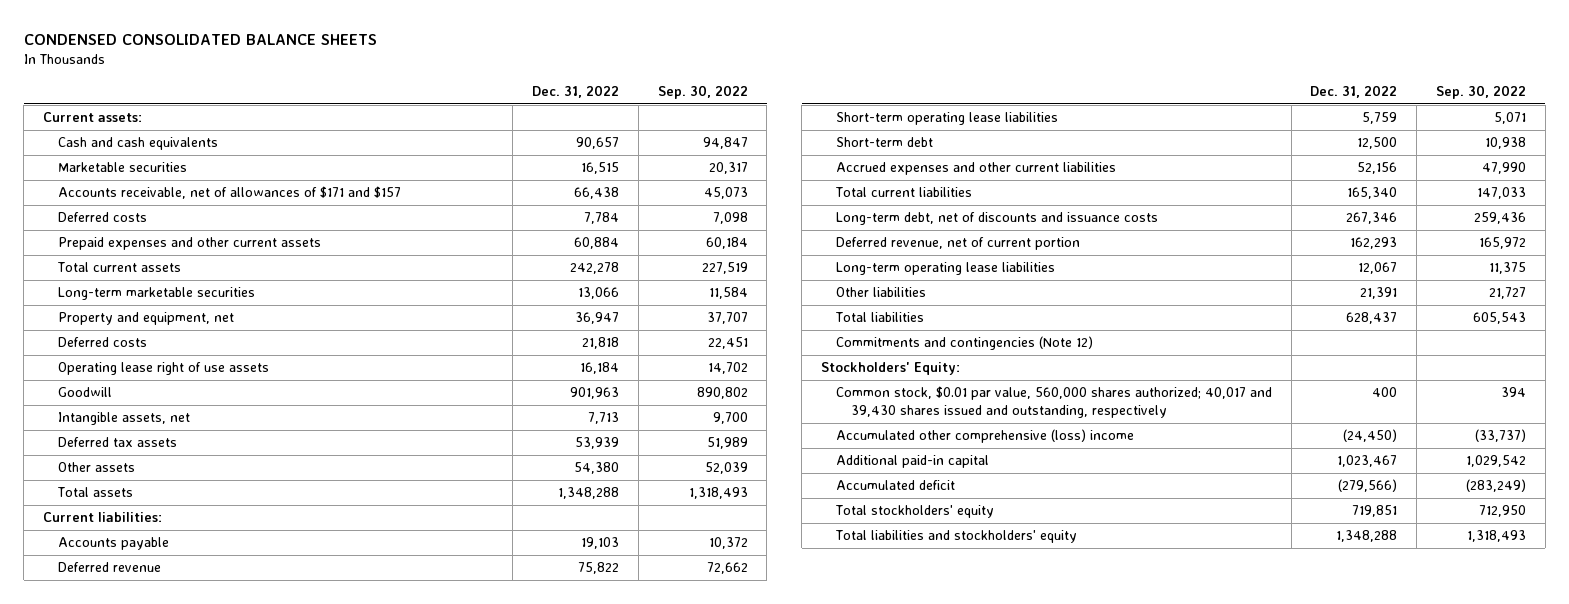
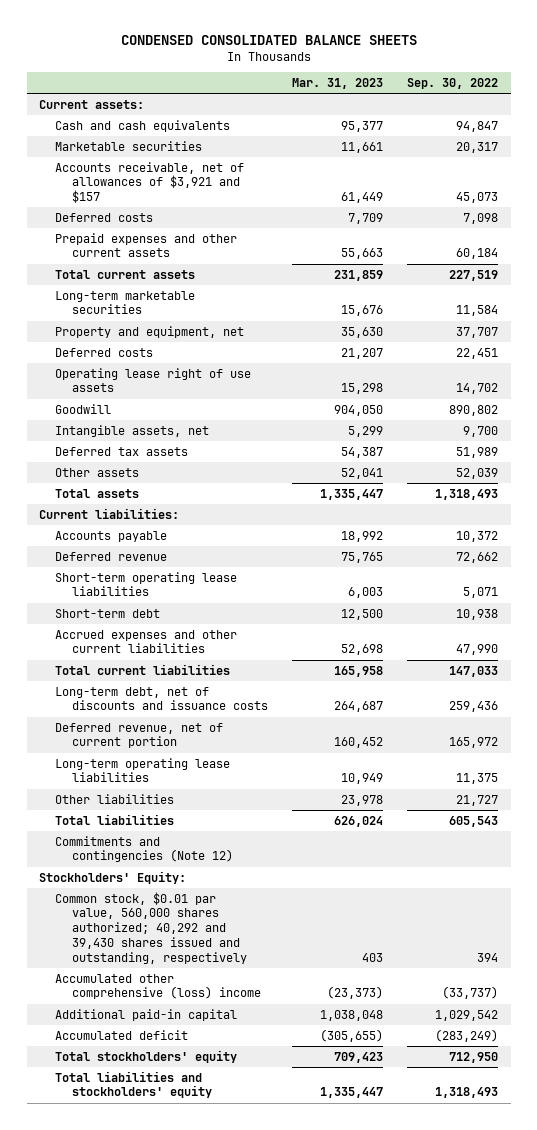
[532,84,620,98] Dec. 31, 2022 -> none
none -> [292,77,384,89] Mar. 31, 2023
[57,186,401,200] Accounts receivable, net of allowances of $171 and $157 -> [55,161,245,204] Accounts receivable, net of allowances of $3,921 and $157
[835,386,1272,418] Common stock, $0.01 par value, 560,000 shares authorized; 40,017 and 39,430 shares issued and outstanding, respectively -> [55,891,247,964] Common stock, $0.01 par value, 560,000 shares authorized; 40,292 and 39,430 shares issued and outstanding, respectively

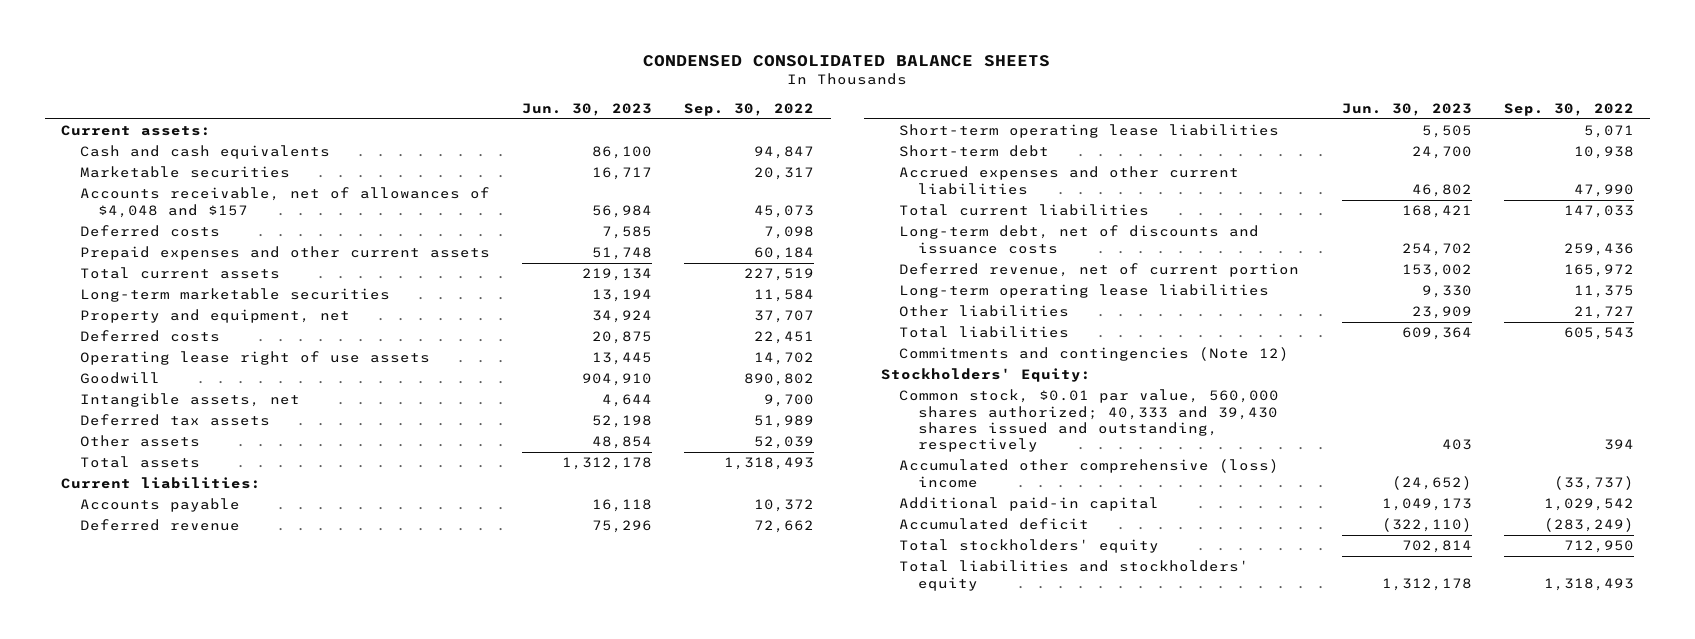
[292,77,384,89] Mar. 31, 2023 -> none
none -> [521,102,652,116] Jun. 30, 2023
[55,161,245,204] Accounts receivable, net of allowances of $3,921 and $157 -> [79,187,490,218] Accounts receivable, net of allowances of $4,048 and $157
[55,891,247,964] Common stock, $0.01 par value, 560,000 shares authorized; 40,292 and 39,430 shares issued and outstanding, respectively -> [899,389,1280,452] Common stock, $0.01 par value, 560,000 shares authorized; 40,333 and 39,430 shares issued and outstanding, respectively

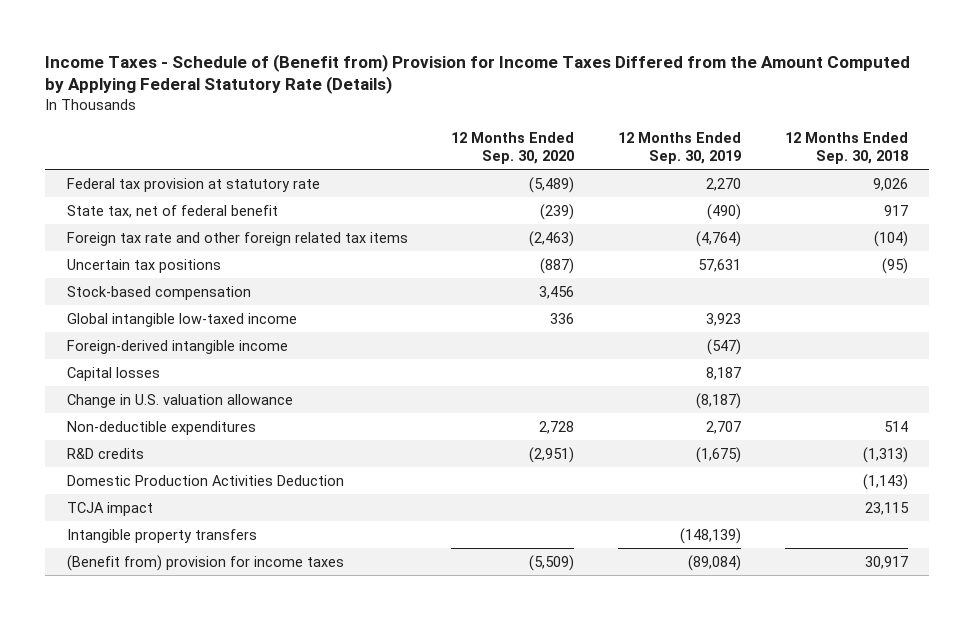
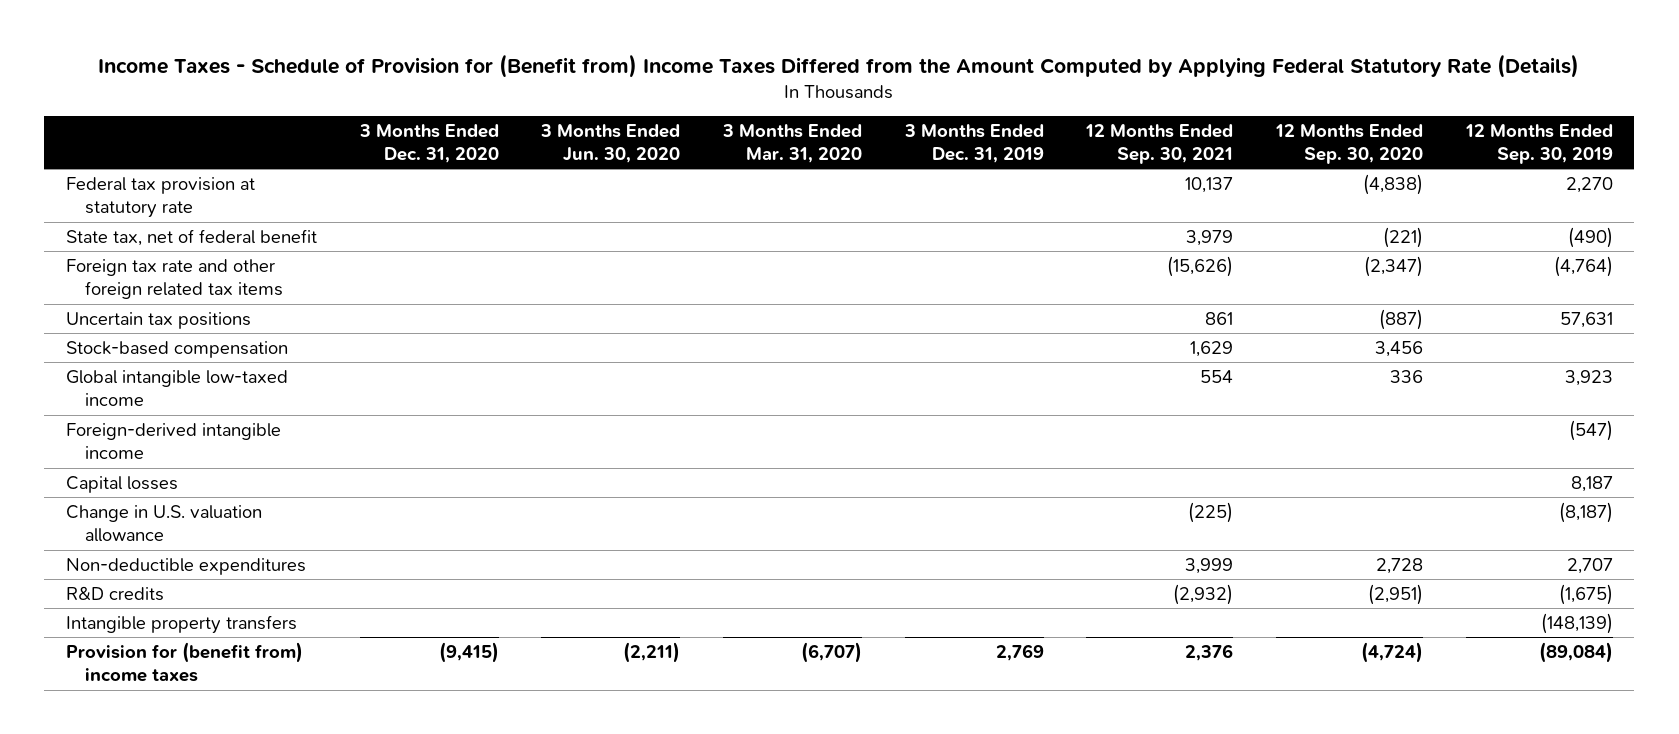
[45,53,911,95] Income Taxes - Schedule of (Benefit from) Provision for Income Taxes Differed from the Amount Computed by Applying Federal Statutory Rate (Details) -> [98,53,1580,78] Income Taxes - Schedule of Provision for (Benefit from) Income Taxes Differed from the Amount Computed by Applying Federal Statutory Rate (Details)
[784,132,908,165] 12 Months Ended Sep. 30, 2018 -> none
none -> [358,123,499,164] 3 Months Ended Dec. 31, 2020
none -> [540,123,681,164] 3 Months Ended Jun. 30, 2020
none -> [721,123,862,164] 3 Months Ended Mar. 31, 2020
none -> [903,123,1044,164] 3 Months Ended Dec. 31, 2019
none -> [1085,123,1234,165] 12 Months Ended Sep. 30, 2021
[529,176,575,193] (5,489) -> [1362,173,1423,195] (4,838)
[540,203,575,220] (239) -> [1382,226,1423,248] (221)
[529,230,575,247] (2,463) -> [1363,255,1423,277] (2,347)
[66,474,344,486] Domestic Production Activities Deduction -> none
[66,501,153,516] TCJA impact -> none
[66,554,344,571] (Benefit from) provision for income taxes -> [65,641,303,683] Provision for (benefit from) income taxes
[529,554,575,571] (5,509) -> [1360,641,1423,663] (4,724)

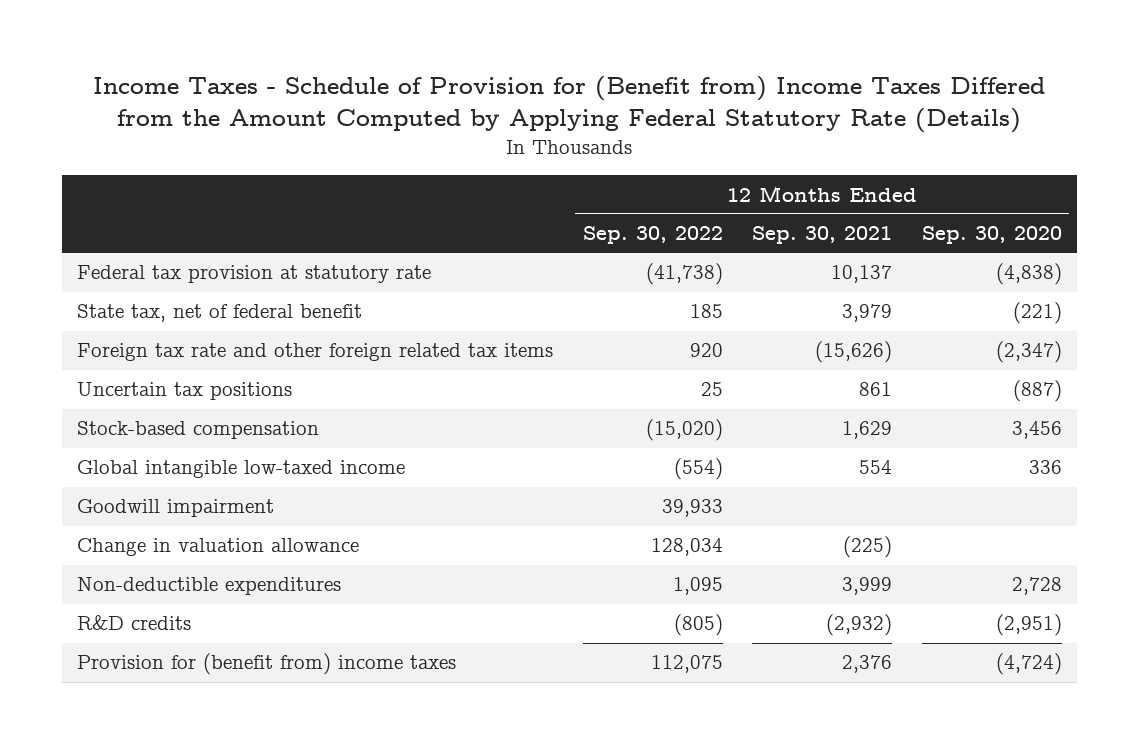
[358,123,499,164] 3 Months Ended Dec. 31, 2020 -> none
[540,123,681,164] 3 Months Ended Jun. 30, 2020 -> none
[721,123,862,164] 3 Months Ended Mar. 31, 2020 -> none
[903,123,1044,164] 3 Months Ended Dec. 31, 2019 -> none
[1464,123,1613,165] 12 Months Ended Sep. 30, 2019 -> none
none -> [582,226,723,245] Sep. 30, 2022
[65,422,281,460] Foreign-derived intangible income -> none
[65,475,178,493] Capital losses -> none
none -> [76,499,274,518] Goodwill impairment
[65,504,262,543] Change in U.S. valuation allowance -> [76,538,359,557] Change in valuation allowance
[65,614,297,634] Intangible property transfers -> none

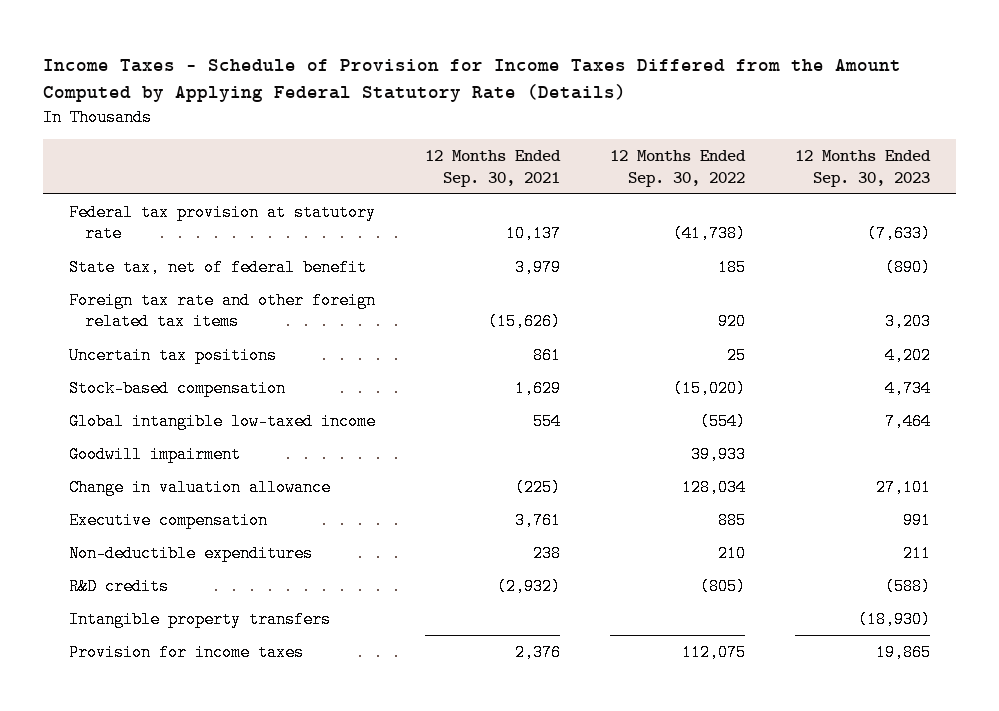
[93,76,1046,134] Income Taxes - Schedule of Provision for (Benefit from) Income Taxes Differed from the Amount Computed by Applying Federal Statutory Rate (Details) -> [43,58,902,103] Income Taxes - Schedule of Provision for Income Taxes Differed from the Amount Computed by Applying Federal Statutory Rate (Details)
[921,226,1062,245] Sep. 30, 2020 -> none
none -> [795,150,932,187] 12 Months Ended Sep. 30, 2023
none -> [68,512,268,530] Executive compensation
[672,577,723,596] 1,095 -> [718,545,747,563] 210
[842,577,893,596] 3,999 -> [532,545,561,563] 238
none -> [68,611,331,629] Intangible property transfers
[76,653,456,676] Provision for (benefit from) income taxes -> [68,644,304,662] Provision for income taxes

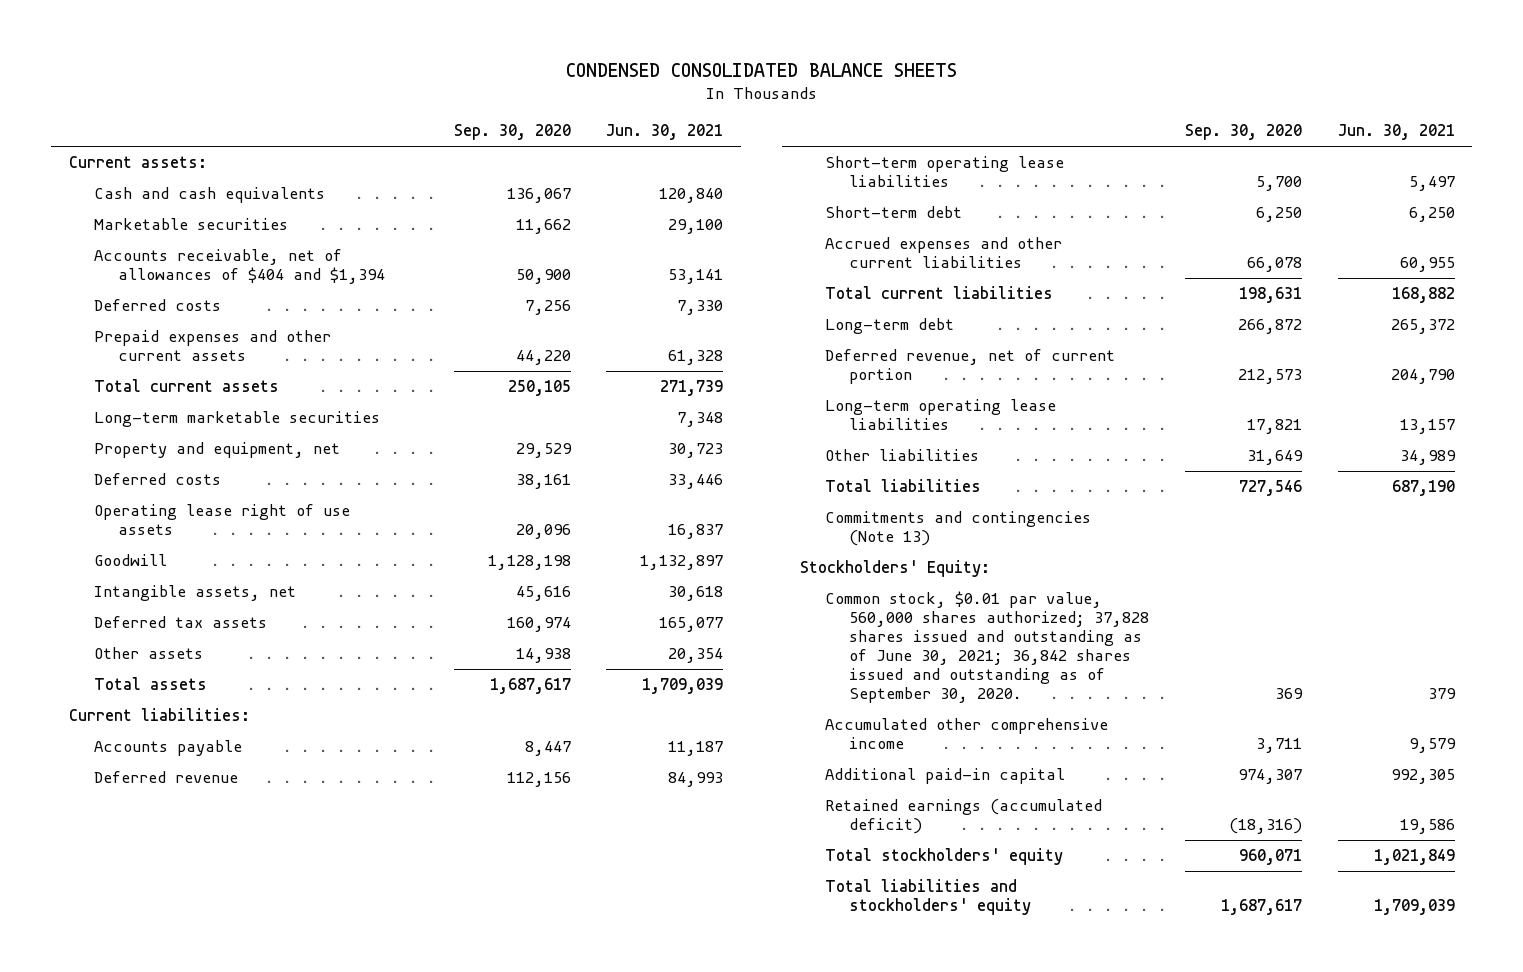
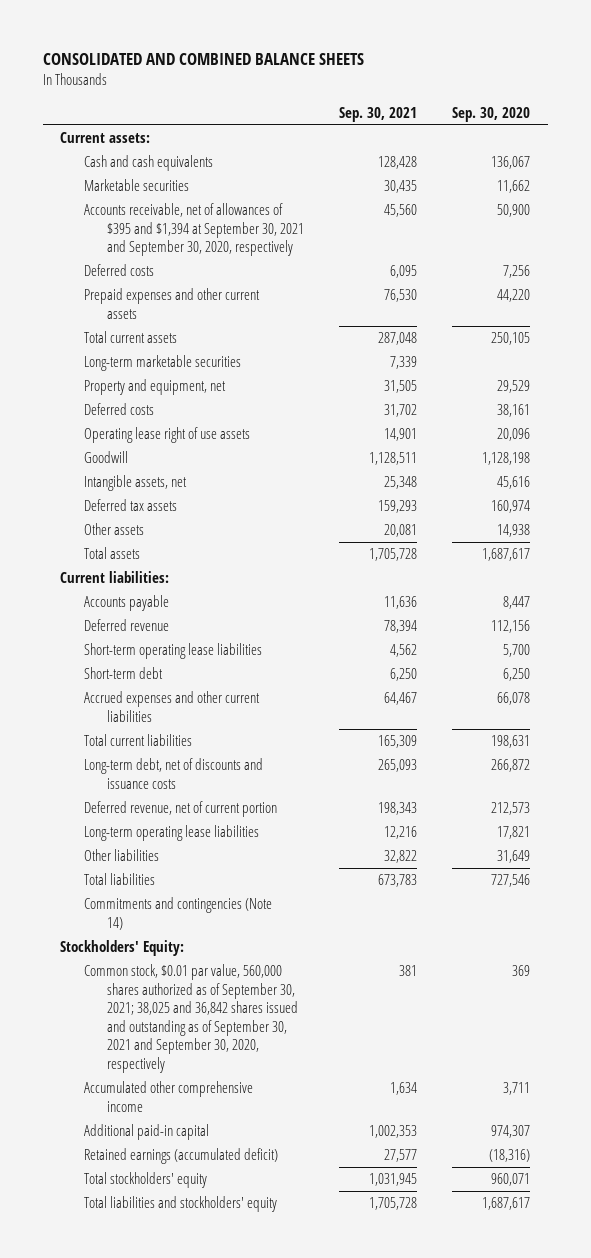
[565,62,957,77] CONDENSED CONSOLIDATED BALANCE SHEETS -> [42,53,364,66] CONSOLIDATED AND COMBINED BALANCE SHEETS
[606,124,724,141] Jun. 30, 2021 -> none
none -> [339,106,418,122] Sep. 30, 2021
[93,249,386,285] Accounts receivable, net of allowances of $404 and $1,394 -> [83,203,304,257] Accounts receivable, net of allowances of $395 and $1,394 at September 30, 2021 and September 30, 2020, respectively
[824,318,954,335] Long-term debt -> [83,758,263,789] Long-term debt, net of discounts and issuance costs
[824,511,1091,547] Commitments and contingencies (Note 13) -> [83,897,272,930] Commitments and contingencies (Note 14)
[824,591,1150,704] Common stock, $0.01 par value, 560,000 shares authorized; 37,828 shares issued and outstanding as of June 30, 2021; 36,842 shares issued and outstanding as of September 30, 2020. -> [83,964,298,1073] Common stock, $0.01 par value, 560,000 shares authorized as of September 30, 2021; 38,025 and 36,842 shares issued and outstanding as of September 30, 2021 and September 30, 2020, respectively

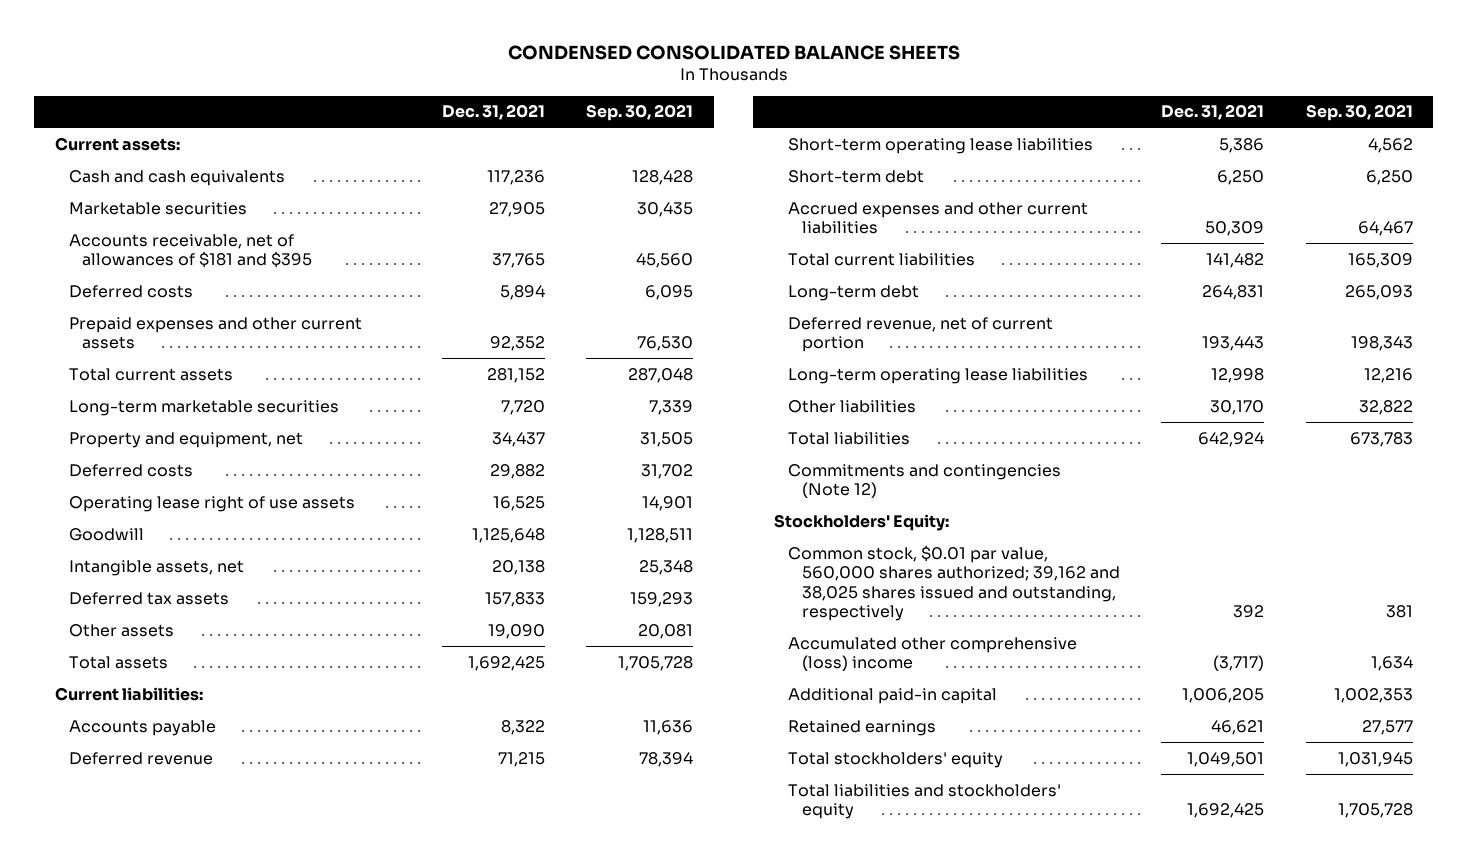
[42,53,364,66] CONSOLIDATED AND COMBINED BALANCE SHEETS -> [507,44,960,60] CONDENSED CONSOLIDATED BALANCE SHEETS
[452,106,531,122] Sep. 30, 2020 -> none
none -> [441,104,545,121] Dec. 31, 2021
[83,203,304,257] Accounts receivable, net of allowances of $395 and $1,394 at September 30, 2021 and September 30, 2020, respectively -> [68,233,313,269] Accounts receivable, net of allowances of $181 and $395
[83,758,263,789] Long-term debt, net of discounts and issuance costs -> [787,284,919,301] Long-term debt
[83,897,272,930] Commitments and contingencies (Note 14) -> [787,463,1061,499] Commitments and contingencies (Note 12)
[83,964,298,1073] Common stock, $0.01 par value, 560,000 shares authorized as of September 30, 2021; 38,025 and 36,842 shares issued and outstanding as of September 30, 2021 and September 30, 2020, respectively -> [787,544,1120,622] Common stock, $0.01 par value, 560,000 shares authorized; 39,162 and 38,025 shares issued and outstanding, respectively
[83,1081,253,1112] Accumulated other comprehensive income -> [787,636,1077,672] Accumulated other comprehensive (loss) income
[83,1148,278,1165] Retained earnings (accumulated deficit) -> [787,719,936,736] Retained earnings

